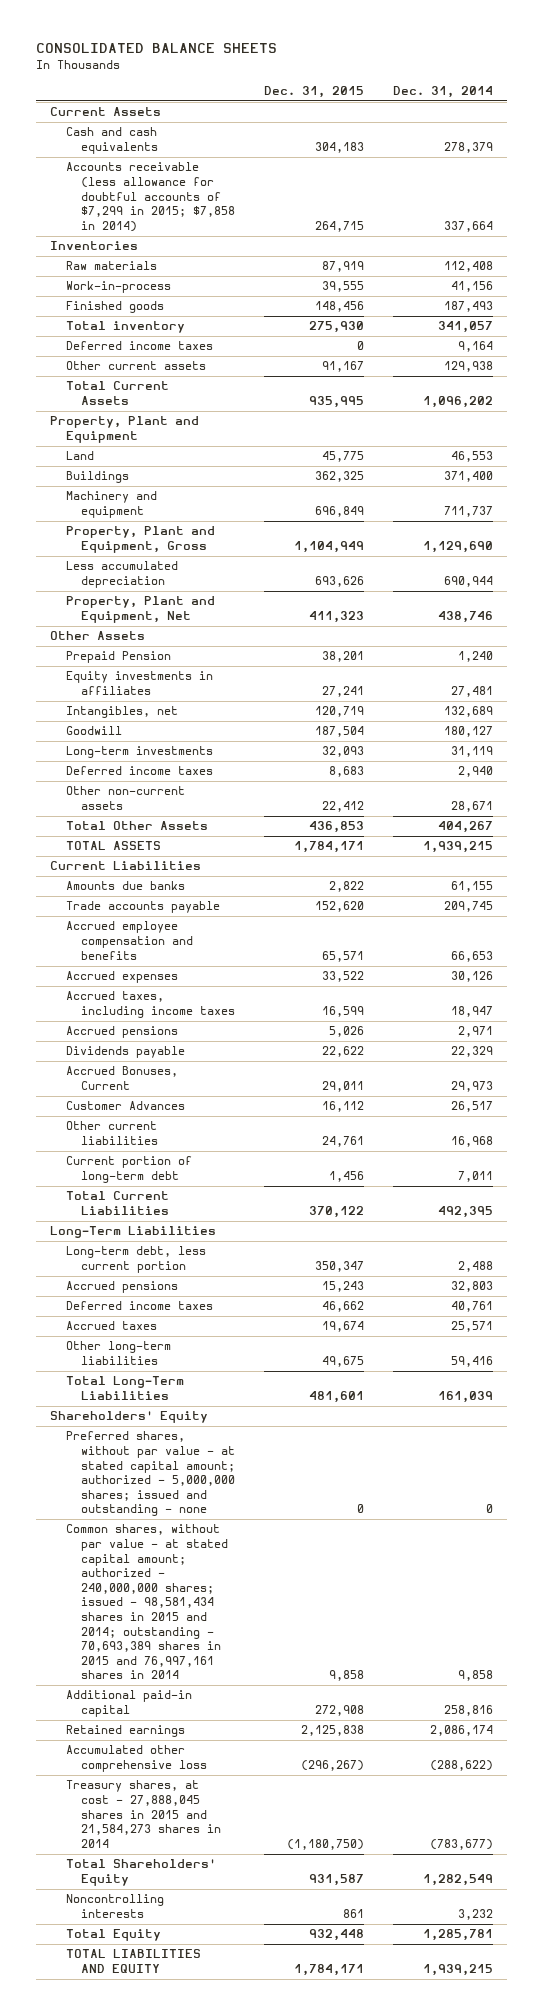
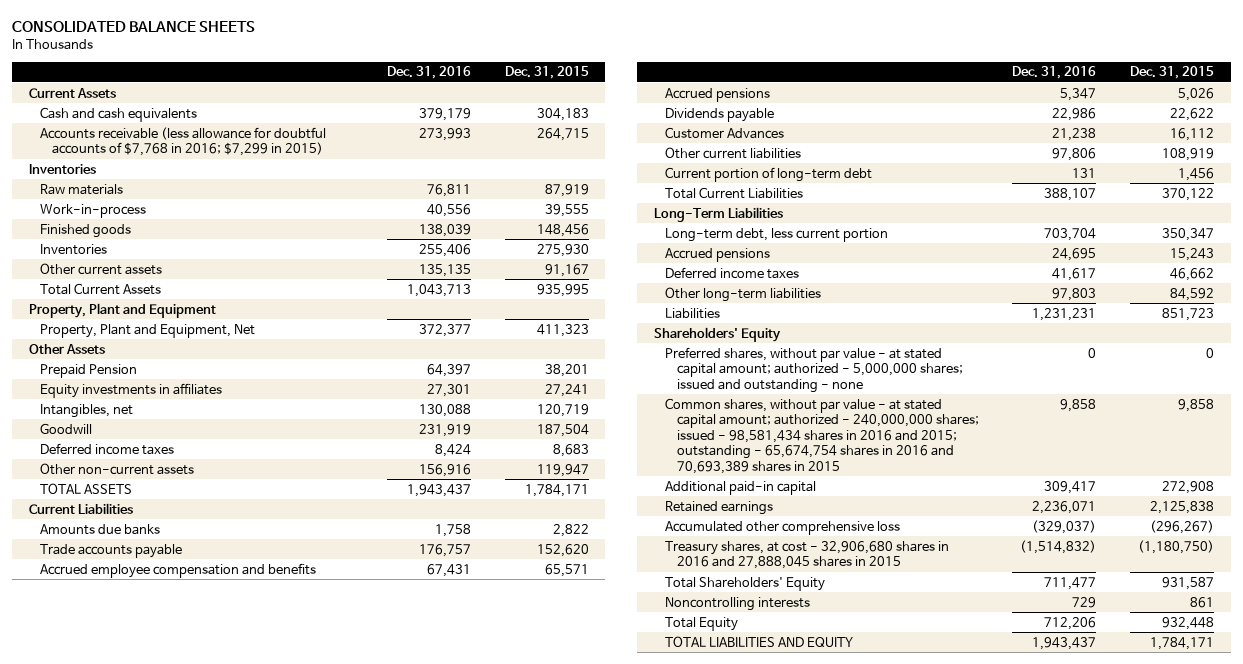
[392,85,493,98] Dec. 31, 2014 -> none
none -> [387,66,472,80] Dec. 31, 2016
[65,162,236,232] Accounts receivable (less allowance for doubtful accounts of $7,299 in 2015; $7,858 in 2014) -> [40,126,327,157] Accounts receivable (less allowance for doubtful accounts of $7,768 in 2016; $7,299 in 2015)
[65,341,213,351] Deferred income taxes -> none
[65,321,185,334] Total inventory -> [40,243,108,255] Inventories
[65,451,94,461] Land -> none
[65,471,129,484] Buildings -> none
[65,491,157,519] Machinery and equipment -> none
[65,526,215,554] Property, Plant and Equipment, Gross -> none
[65,561,178,589] Less accumulated depreciation -> none
[65,746,213,759] Long-term investments -> none
[65,821,208,831] Total Other Assets -> none
[322,801,365,813] 22,412 -> [536,463,589,477] 119,947
[65,971,178,984] Accrued expenses -> none
[65,991,236,1019] Accrued taxes, including income taxes -> none
[65,1066,178,1091] Accrued Bonuses, Current -> none
[322,1136,365,1148] 24,761 -> [1161,147,1214,161] 108,919
[65,1321,157,1331] Accrued taxes -> none
[65,1376,184,1401] Total Long-Term Liabilities -> none
[322,1356,365,1368] 49,675 -> [1169,287,1214,301] 84,592
none -> [665,307,721,319] Liabilities
[65,1524,229,1680] Common shares, without par value - at stated capital amount; authorized - 240,000,000 shares; issued - 98,581,434 shares in 2015 and 2014; outstanding - 70,693,389 shares in 2015 and 76,997,161 shares in 2014 -> [665,397,979,475] Common shares, without par value - at stated capital amount; authorized - 240,000,000 shares; issued - 98,581,434 shares in 2016 and 2015; outstanding - 65,674,754 shares in 2016 and 70,693,389 shares in 2015
[65,1780,222,1848] Treasury shares, at cost - 27,888,045 shares in 2015 and 21,584,273 shares in 2014 -> [665,540,950,570] Treasury shares, at cost - 32,906,680 shares in 2016 and 27,888,045 shares in 2015

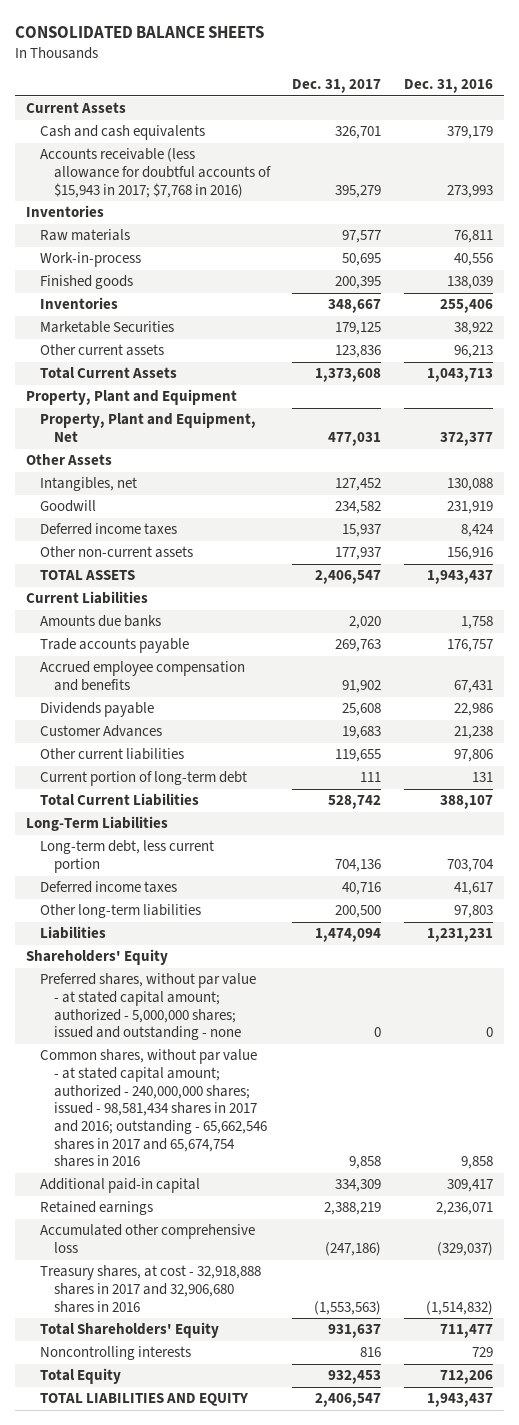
[504,66,589,80] Dec. 31, 2015 -> none
none -> [292,79,382,94] Dec. 31, 2017
[40,126,327,157] Accounts receivable (less allowance for doubtful accounts of $7,768 in 2016; $7,299 in 2015) -> [39,148,271,198] Accounts receivable (less allowance for doubtful accounts of $15,943 in 2017; $7,768 in 2016)
none -> [39,321,174,334] Marketable Securities
[419,263,472,277] 135,135 -> [453,345,493,359] 96,213
[40,363,138,378] Prepaid Pension -> none
[40,382,223,398] Equity investments in affiliates -> none
[665,87,771,102] Accrued pensions -> none
[665,247,771,262] Accrued pensions -> none
[665,397,979,475] Common shares, without par value - at stated capital amount; authorized - 240,000,000 shares; issued - 98,581,434 shares in 2016 and 2015; outstanding - 65,674,754 shares in 2016 and 70,693,389 shares in 2015 -> [39,1049,267,1168] Common shares, without par value - at stated capital amount; authorized - 240,000,000 shares; issued - 98,581,434 shares in 2017 and 2016; outstanding - 65,662,546 shares in 2017 and 65,674,754 shares in 2016
[665,540,950,570] Treasury shares, at cost - 32,906,680 shares in 2016 and 27,888,045 shares in 2015 -> [39,1265,261,1313] Treasury shares, at cost - 32,918,888 shares in 2017 and 32,906,680 shares in 2016

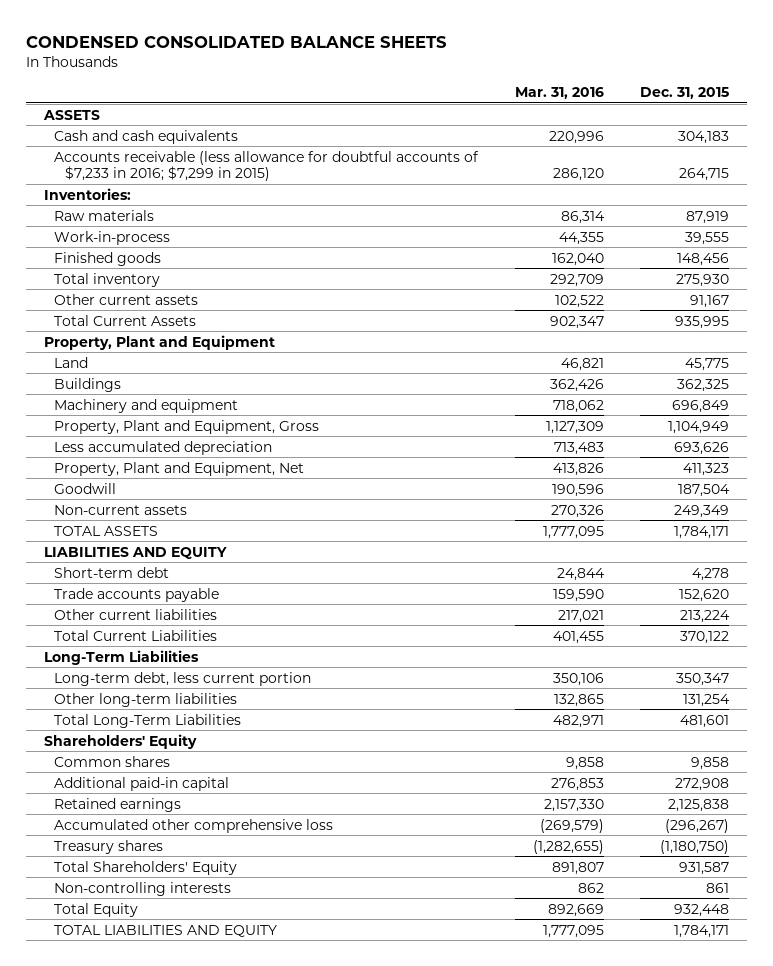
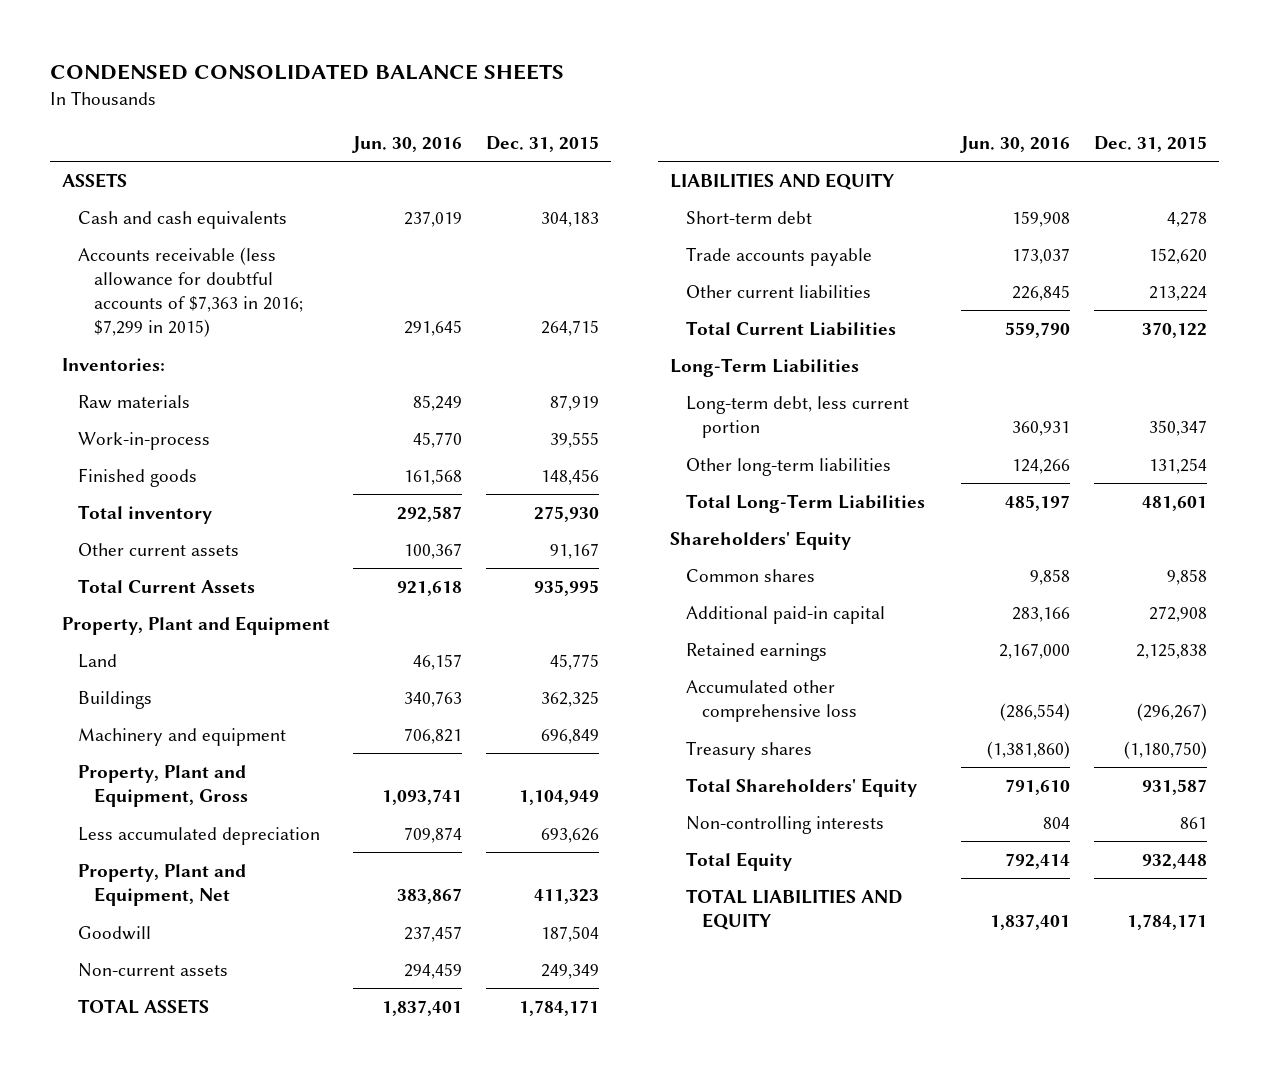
[514,87,604,100] Mar. 31, 2016 -> none
none -> [352,135,463,153] Jun. 30, 2016
[54,150,480,182] Accounts receivable (less allowance for doubtful accounts of $7,233 in 2016; $7,299 in 2015) -> [77,246,304,338] Accounts receivable (less allowance for doubtful accounts of $7,363 in 2016; $7,299 in 2015)

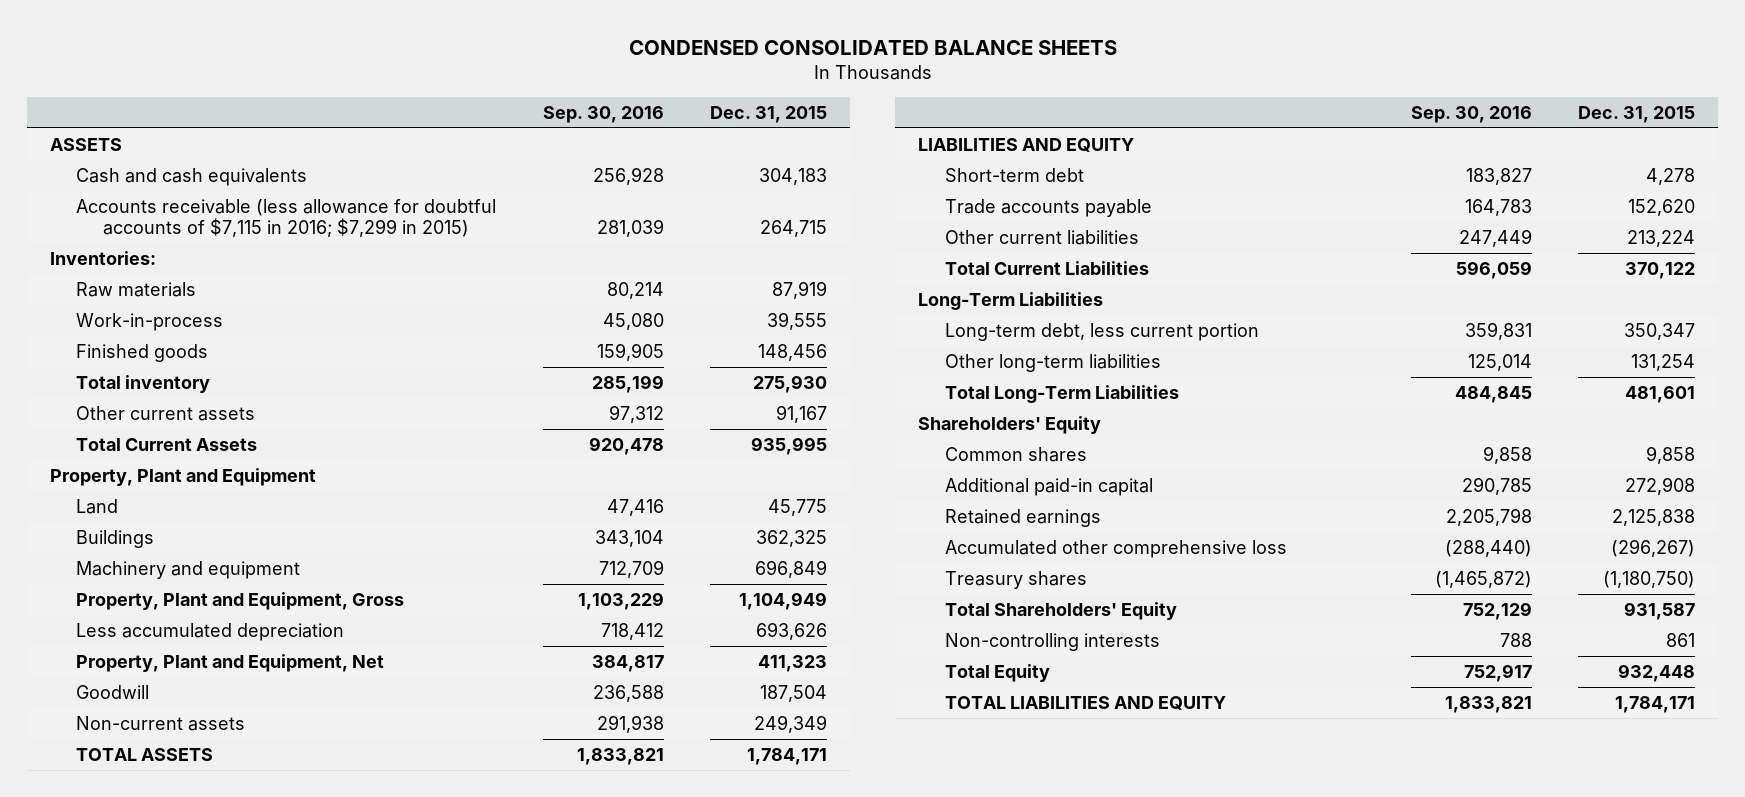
[352,135,463,153] Jun. 30, 2016 -> none
none -> [542,105,664,123] Sep. 30, 2016
[77,246,304,338] Accounts receivable (less allowance for doubtful accounts of $7,363 in 2016; $7,299 in 2015) -> [76,198,497,238] Accounts receivable (less allowance for doubtful accounts of $7,115 in 2016; $7,299 in 2015)

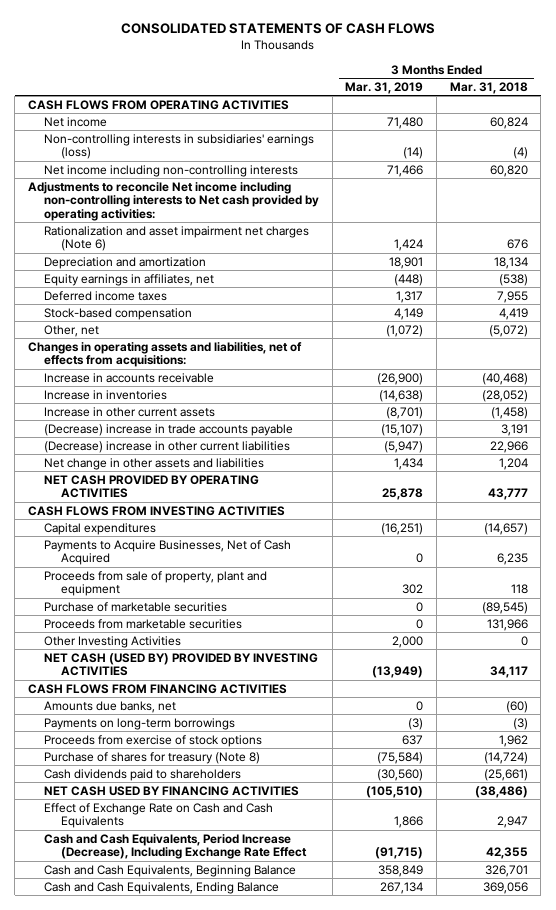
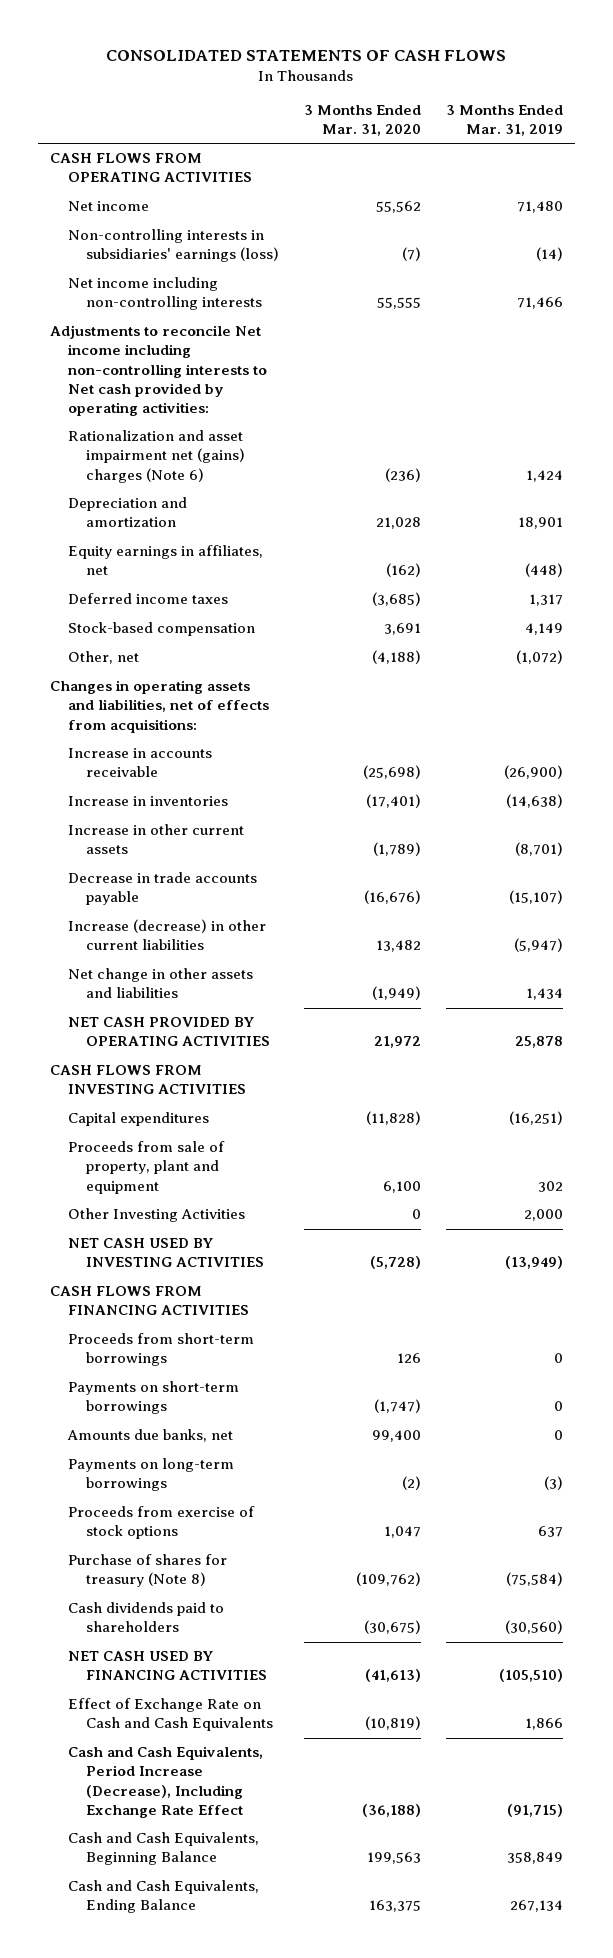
[449,81,528,94] Mar. 31, 2018 -> none
none -> [303,105,421,137] 3 Months Ended Mar. 31, 2020
[44,225,310,252] Rationalization and asset impairment net charges (Note 6) -> [68,430,246,483] Rationalization and asset impairment net (gains) charges (Note 6)
[44,423,294,436] (Decrease) increase in trade accounts payable -> [68,872,258,906] Decrease in trade accounts payable
[44,440,291,453] (Decrease) increase in other current liabilities -> [68,919,267,951] Increase (decrease) in other current liabilities
[44,539,292,566] Payments to Acquire Businesses, Net of Cash Acquired -> none
[44,601,228,612] Purchase of marketable securities -> none
[44,618,243,629] Proceeds from marketable securities -> none
[44,652,319,677] NET CASH (USED BY) PROVIDED BY INVESTING ACTIVITIES -> [68,1238,265,1268] NET CASH USED BY INVESTING ACTIVITIES
none -> [68,1333,255,1367] Proceeds from short-term borrowings
none -> [68,1381,240,1415] Payments on short-term borrowings

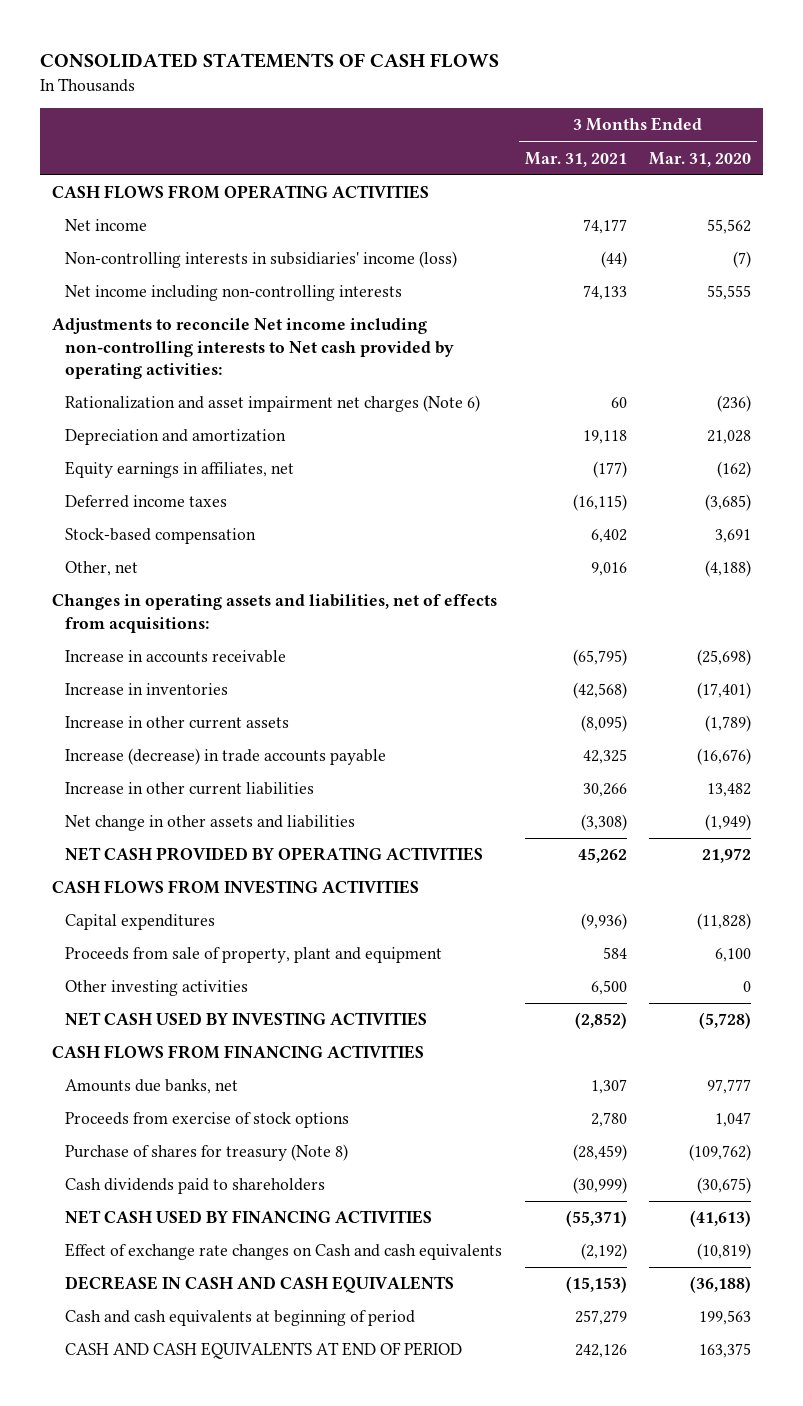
[445,105,563,137] 3 Months Ended Mar. 31, 2019 -> none
none -> [524,151,627,167] Mar. 31, 2021
[68,229,280,263] Non-controlling interests in subsidiaries' earnings (loss) -> [64,251,457,269] Non-controlling interests in subsidiaries' income (loss)
[68,430,246,483] Rationalization and asset impairment net (gains) charges (Note 6) -> [64,395,480,413] Rationalization and asset impairment net charges (Note 6)
[68,872,258,906] Decrease in trade accounts payable -> [64,748,386,766] Increase (decrease) in trade accounts payable
[68,919,267,951] Increase (decrease) in other current liabilities -> [64,782,314,796] Increase in other current liabilities
[68,1208,246,1223] Other Investing Activities -> [64,980,248,997] Other investing activities
[68,1333,255,1367] Proceeds from short-term borrowings -> none
[68,1381,240,1415] Payments on short-term borrowings -> none
[68,1458,235,1492] Payments on long-term borrowings -> none
[371,1430,421,1443] 99,400 -> [707,1079,752,1095] 97,777
[68,1698,274,1732] Effect of Exchange Rate on Cash and Cash Equivalents -> [64,1243,502,1261] Effect of exchange rate changes on Cash and cash equivalents
[68,1746,264,1818] Cash and Cash Equivalents, Period Increase (Decrease), Including Exchange Rate Effect -> [64,1276,454,1294] DECREASE IN CASH AND CASH EQUIVALENTS
[68,1832,260,1866] Cash and Cash Equivalents, Beginning Balance -> [64,1310,415,1327] Cash and cash equivalents at beginning of period
[68,1880,260,1914] Cash and Cash Equivalents, Ending Balance -> [64,1342,462,1360] CASH AND CASH EQUIVALENTS AT END OF PERIOD

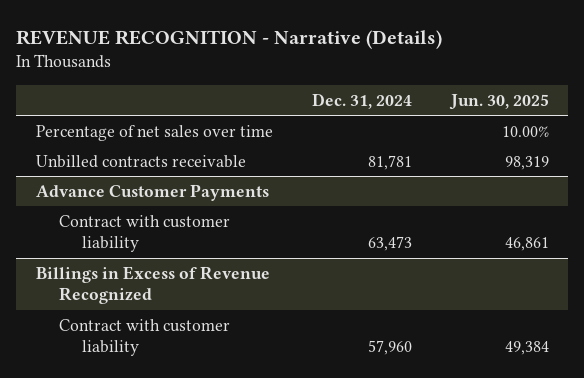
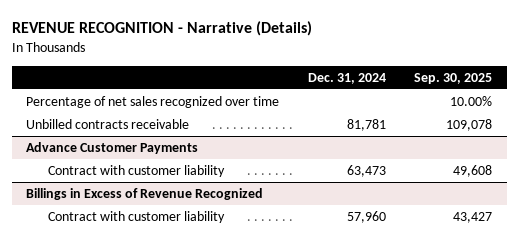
[448,93,549,110] Jun. 30, 2025 -> none
none -> [414,72,493,84] Sep. 30, 2025
[35,124,273,141] Percentage of net sales over time -> [25,96,279,109] Percentage of net sales recognized over time

